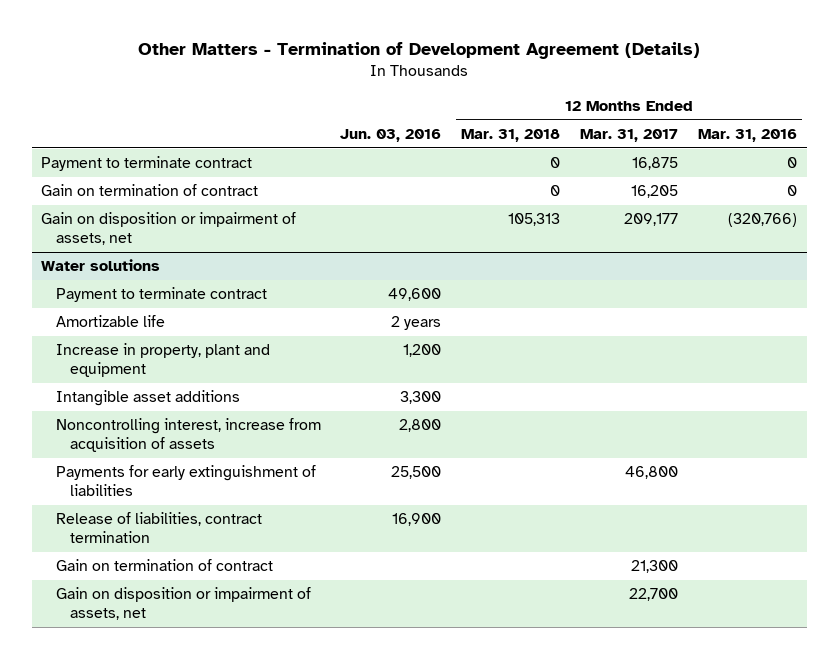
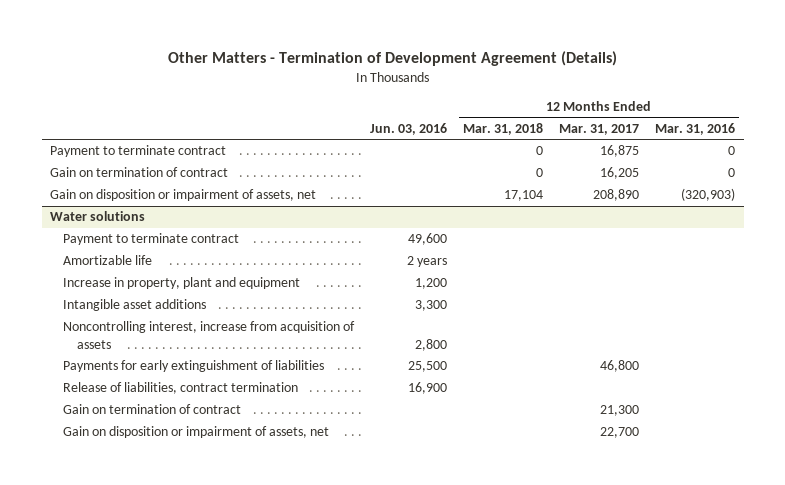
[508,213,561,227] 105,313 -> [504,190,544,202] 17,104
[623,213,678,227] 209,177 -> [593,189,640,202] 208,890
[727,213,797,228] (320,766) -> [681,188,736,202] (320,903)

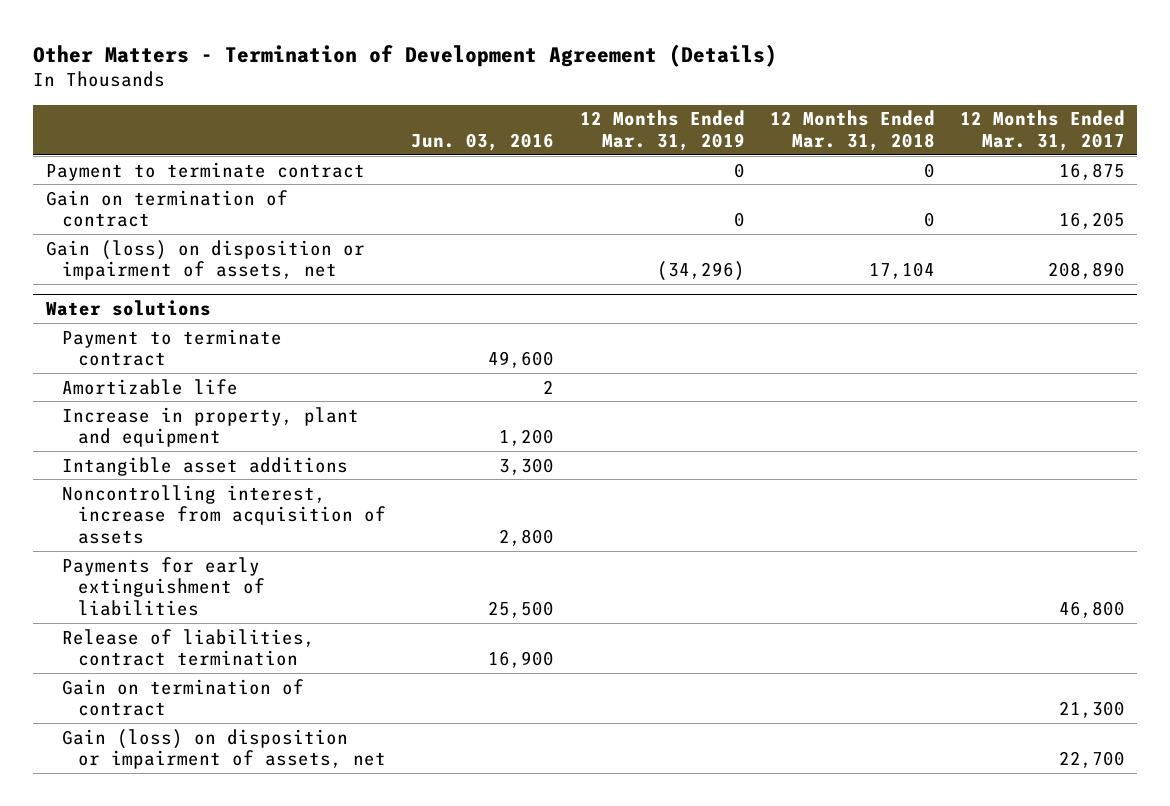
[655,122,736,135] Mar. 31, 2016 -> none
none -> [579,110,745,151] 12 Months Ended Mar. 31, 2019
[49,189,316,202] Gain on disposition or impairment of assets, net -> [45,239,365,281] Gain (loss) on disposition or impairment of assets, net
[407,256,448,268] 2 years -> [543,379,555,394] 2
[63,426,330,439] Gain on disposition or impairment of assets, net -> [61,728,387,770] Gain (loss) on disposition or impairment of assets, net

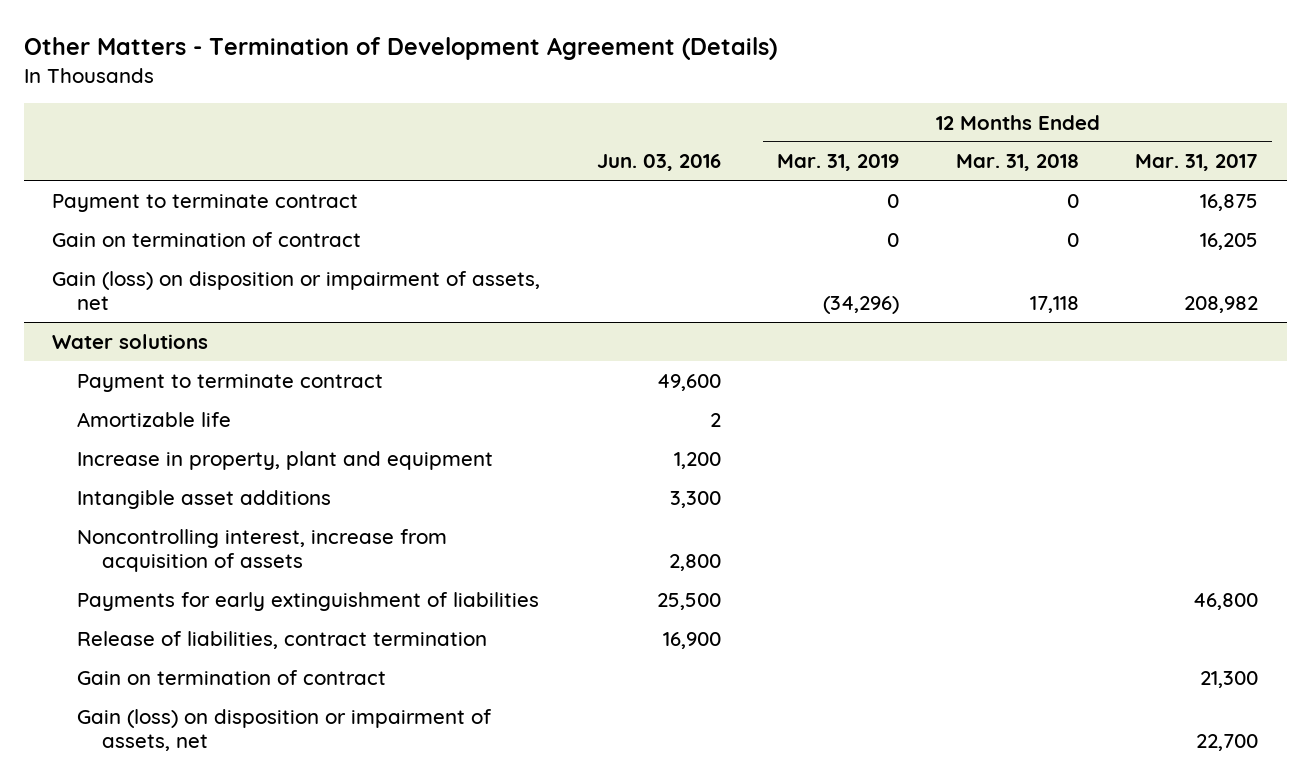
[868,262,935,280] 17,104 -> [1029,295,1079,313] 17,118
[1047,262,1125,280] 208,890 -> [1184,295,1259,313] 208,982

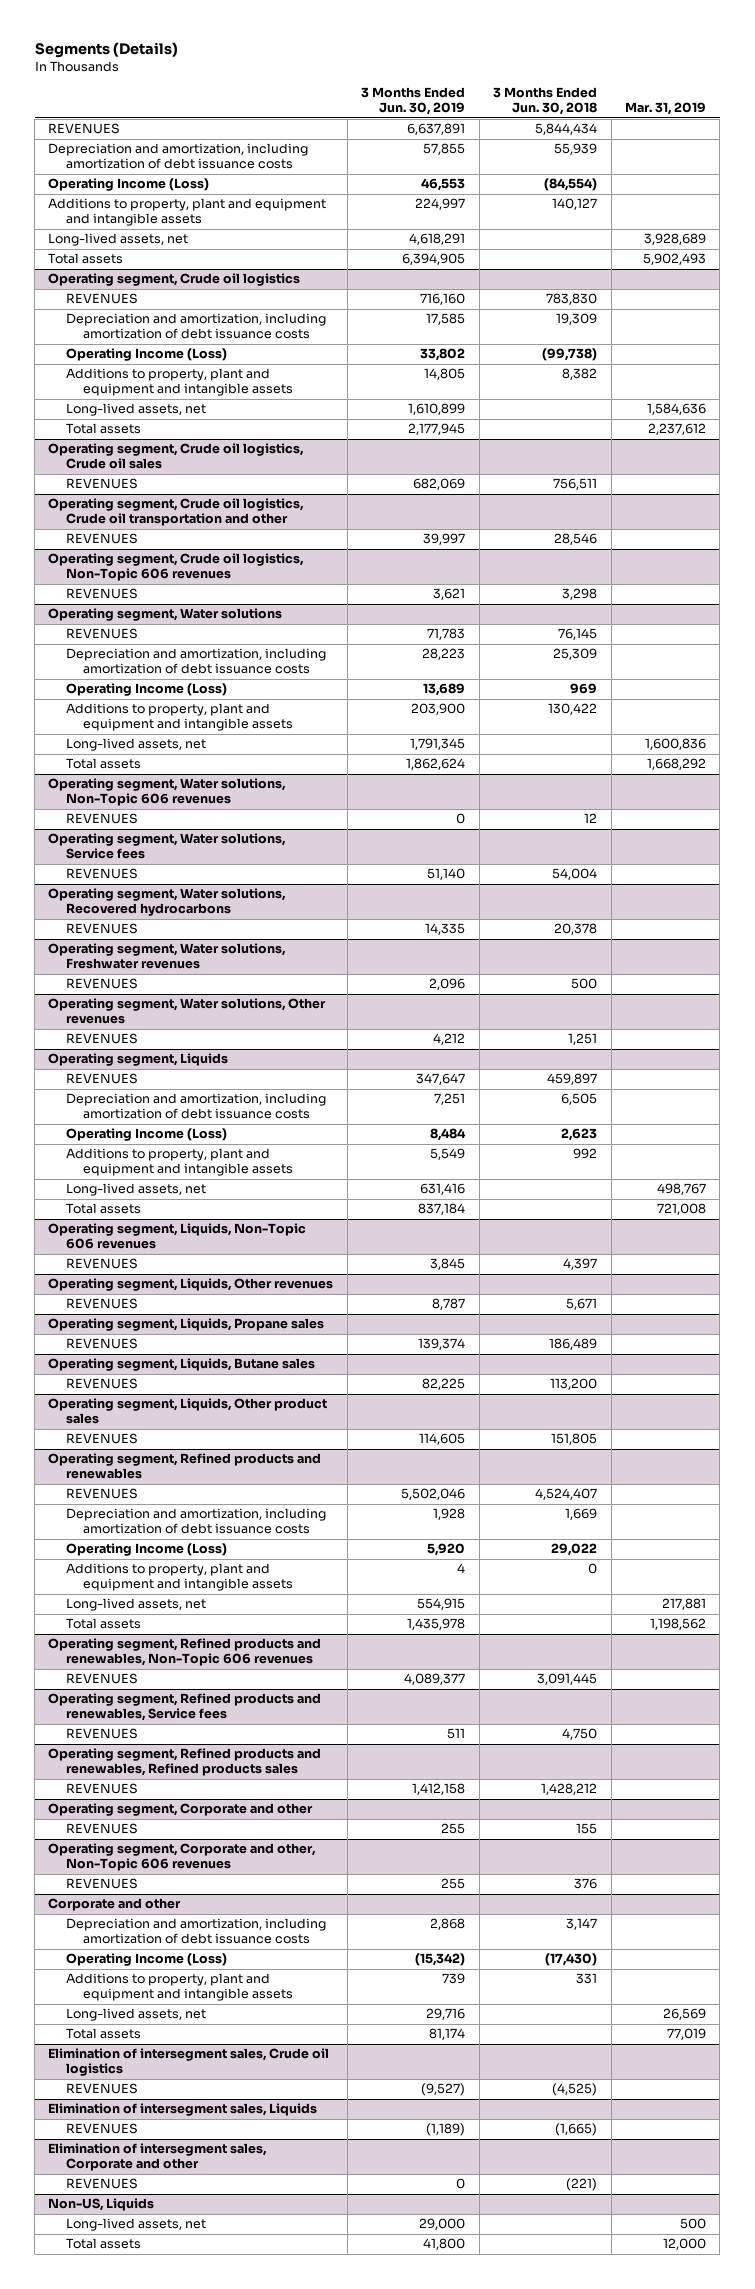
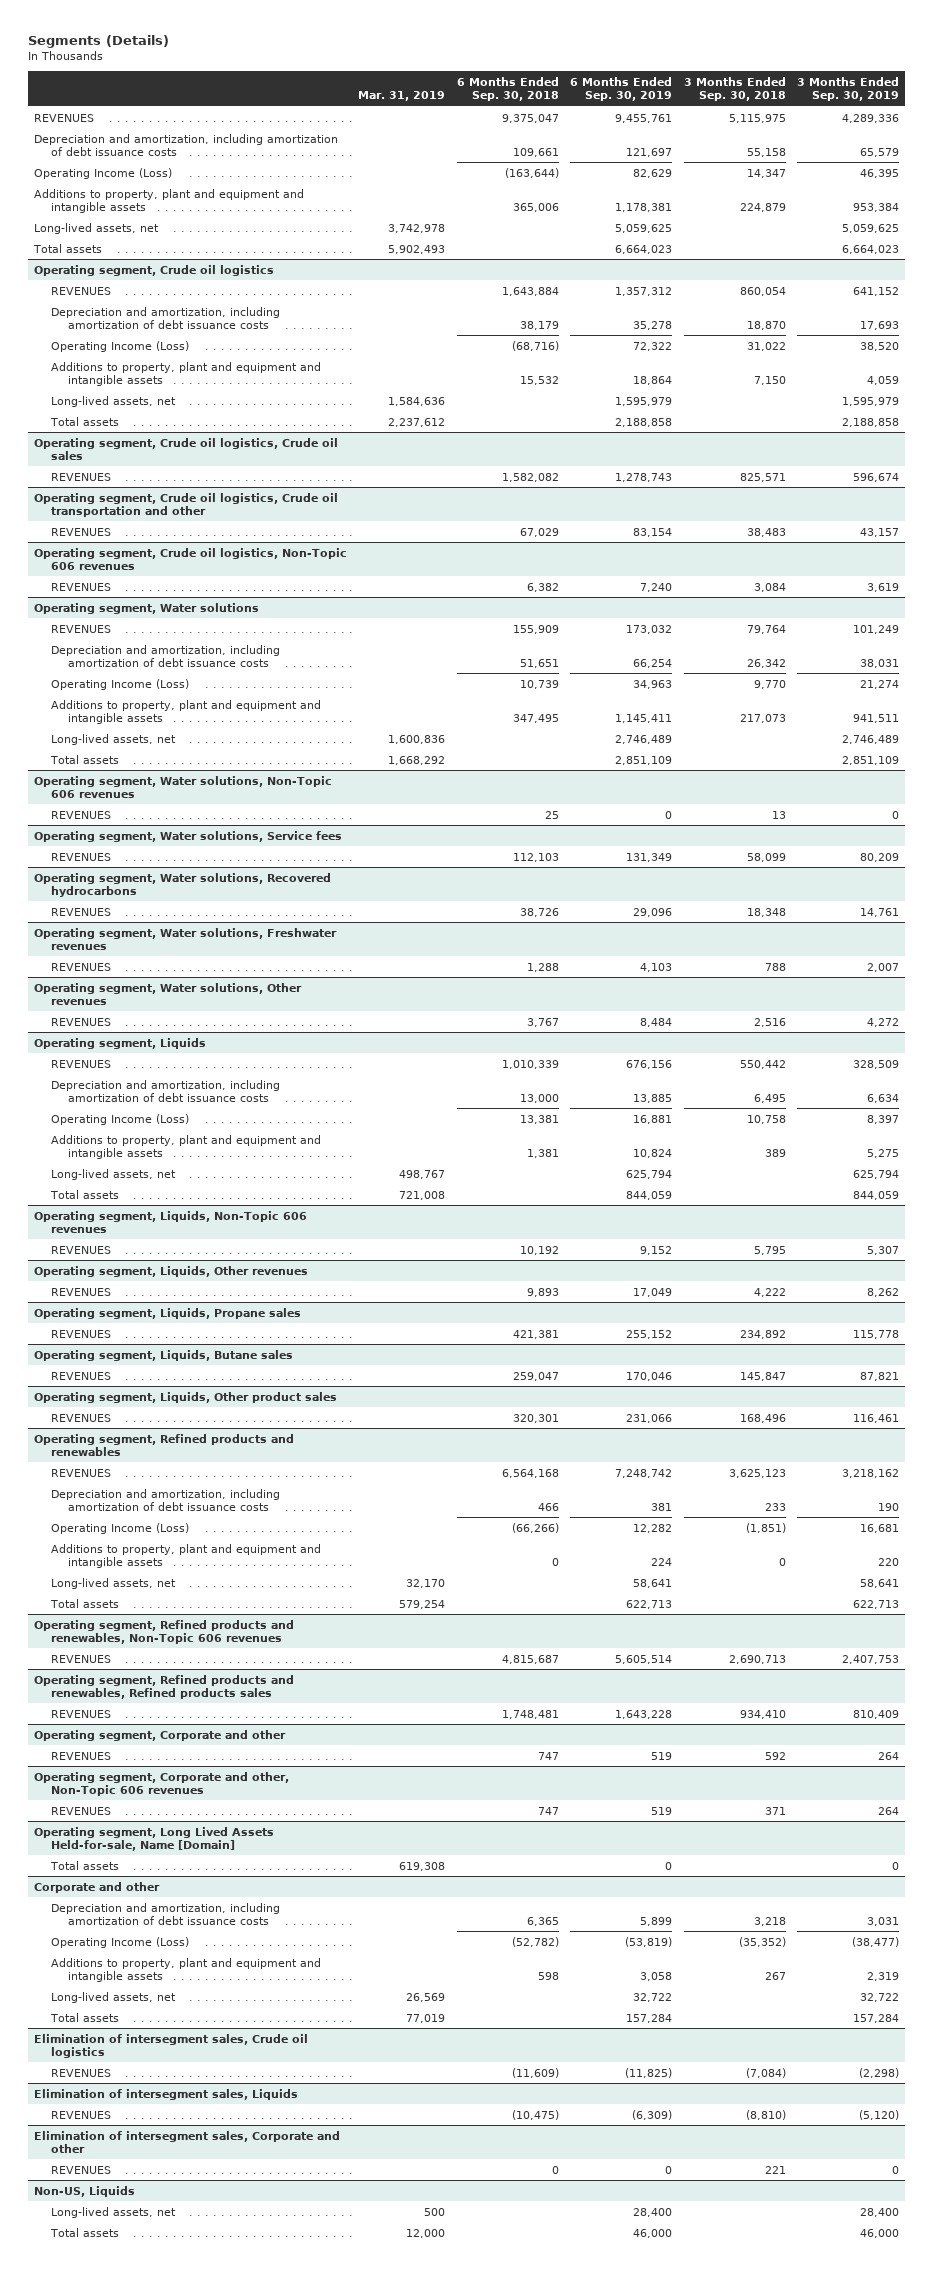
[361,87,466,116] 3 Months Ended Jun. 30, 2019 -> none
[493,87,598,116] 3 Months Ended Jun. 30, 2018 -> none
none -> [456,76,559,102] 6 Months Ended Sep. 30, 2018
none -> [570,76,673,102] 6 Months Ended Sep. 30, 2019
none -> [683,76,786,102] 3 Months Ended Sep. 30, 2018
none -> [796,76,899,102] 3 Months Ended Sep. 30, 2019
[644,233,707,246] 3,928,689 -> [388,223,446,233] 3,742,978
[662,1598,707,1611] 217,881 -> [406,1578,446,1588] 32,170
[650,1618,707,1631] 1,198,562 -> [399,1599,446,1609] 579,254
[48,1693,322,1722] Operating segment, Refined products and renewables, Service fees -> none
[65,1728,138,1740] REVENUES -> none
none -> [33,1826,274,1851] Operating segment, Long Lived Assets Held-for-sale, Name [Domain]
none -> [49,1860,119,1870] Total assets

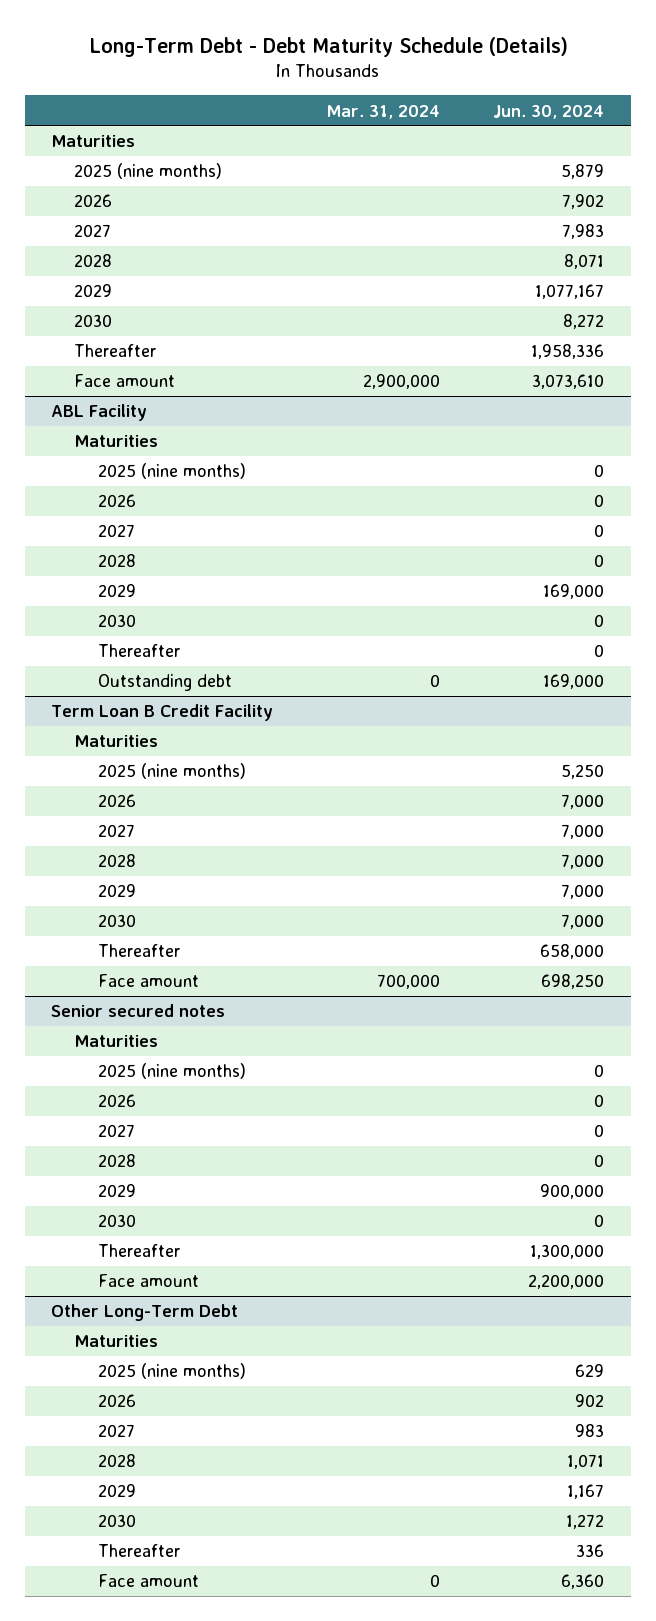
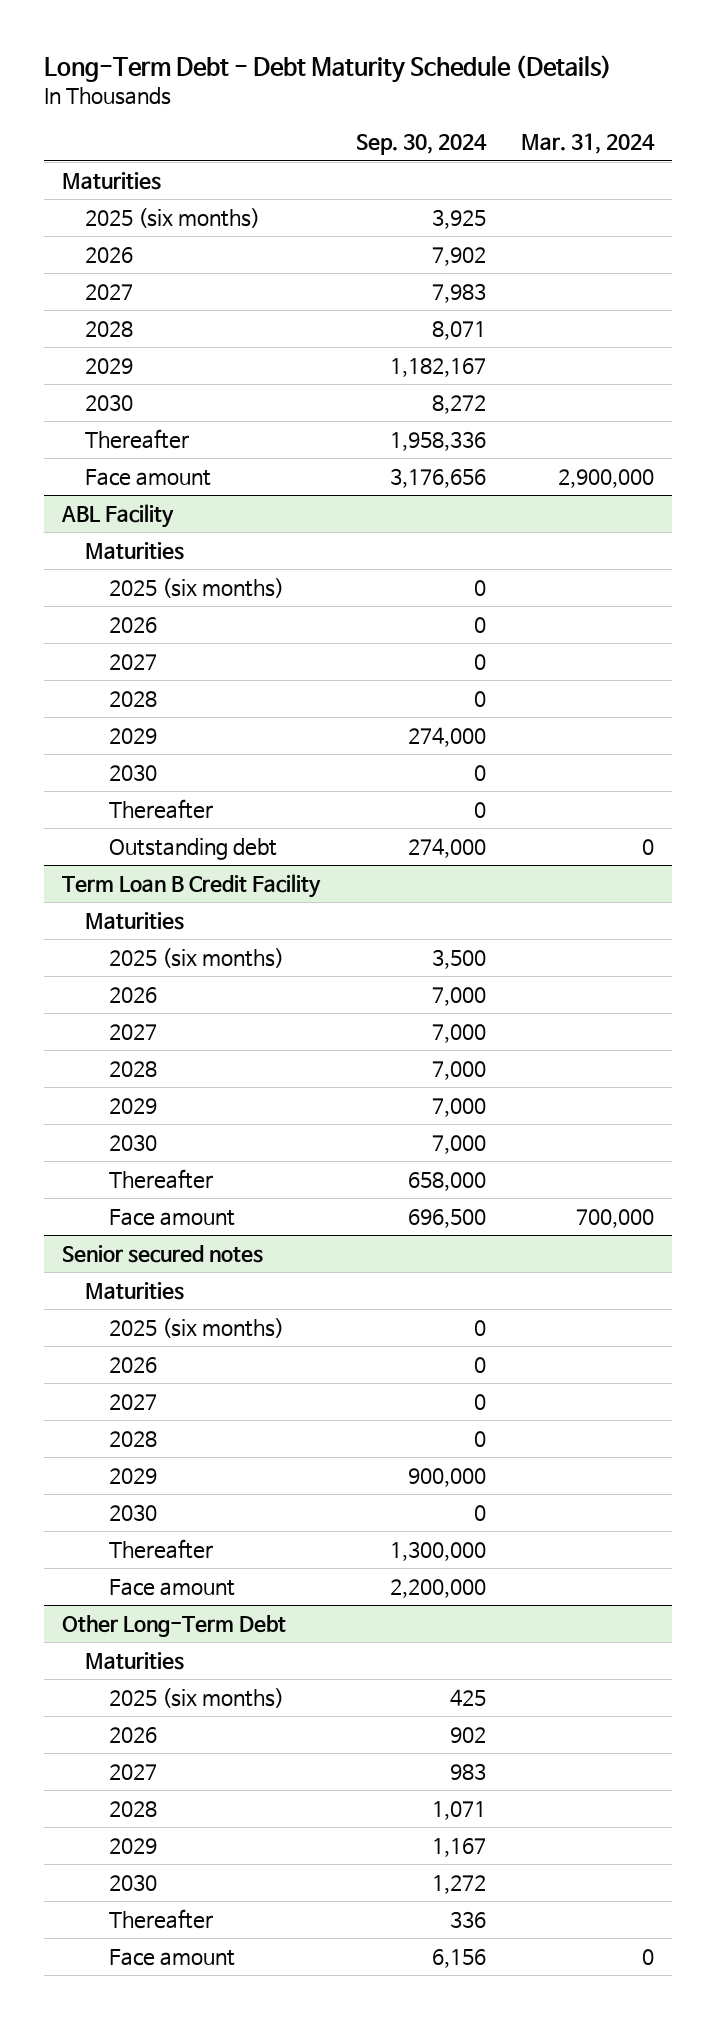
[493,104,605,119] Jun. 30, 2024 -> none
none -> [355,134,487,156] Sep. 30, 2024
[74,163,223,180] 2025 (nine months) -> [85,207,261,228] 2025 (six months)
[97,463,246,480] 2025 (nine months) -> [108,577,284,598] 2025 (six months)
[97,763,246,780] 2025 (nine months) -> [108,947,284,968] 2025 (six months)
[97,1063,246,1080] 2025 (nine months) -> [108,1317,284,1338] 2025 (six months)
[97,1363,246,1380] 2025 (nine months) -> [108,1687,284,1708] 2025 (six months)

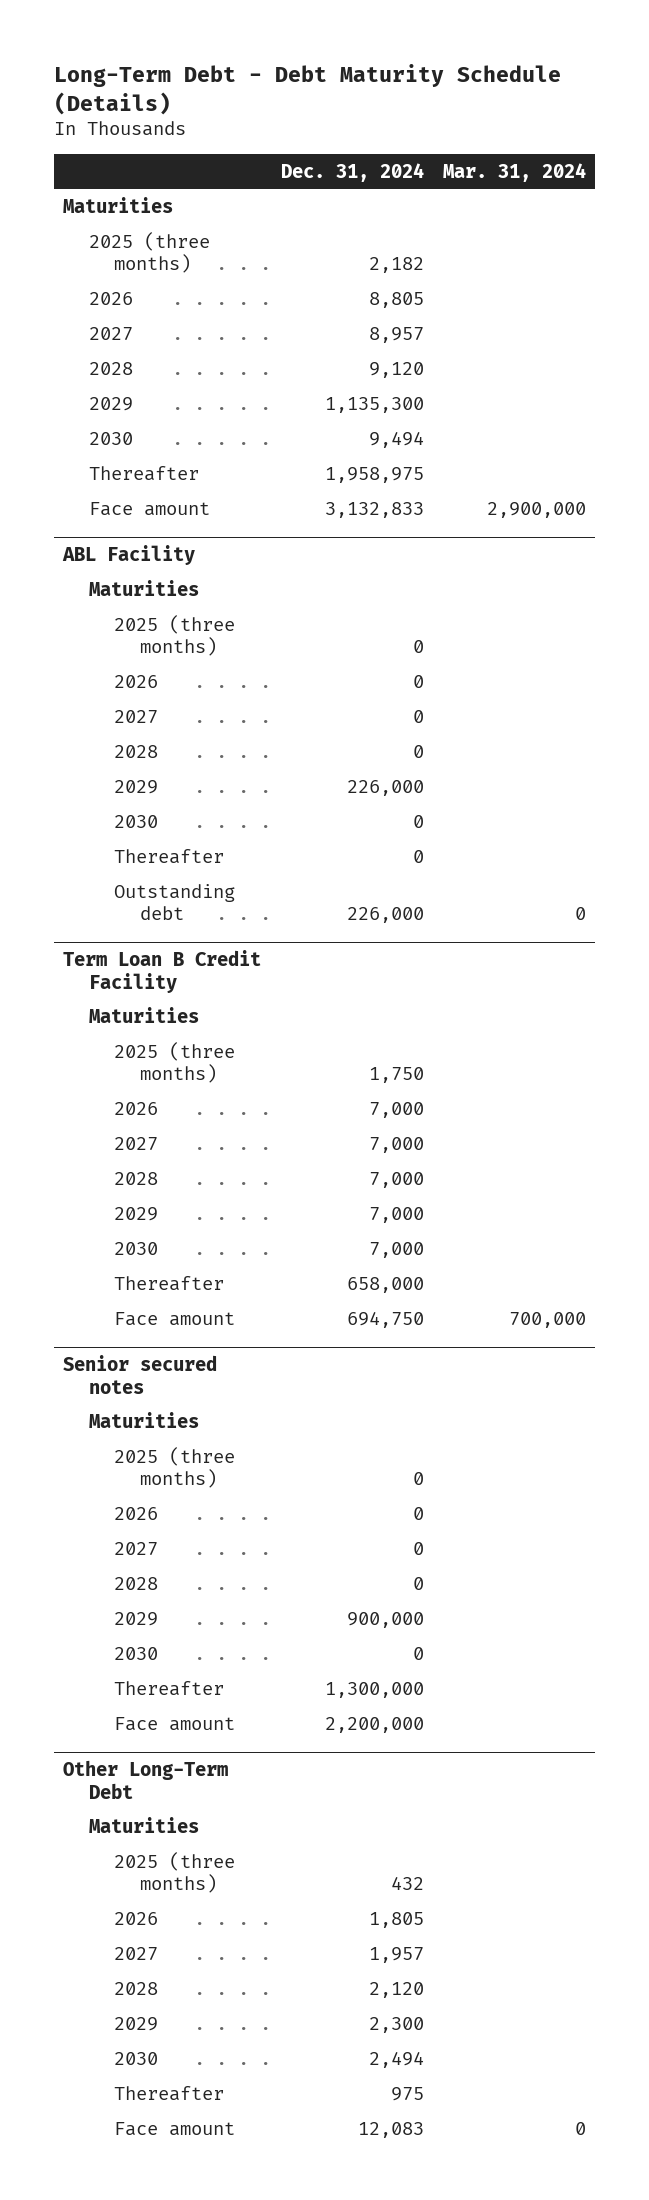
[355,134,487,156] Sep. 30, 2024 -> none
none -> [280,162,424,182] Dec. 31, 2024
[85,207,261,228] 2025 (six months) -> [88,231,210,274] 2025 (three months)
[108,577,284,598] 2025 (six months) -> [114,614,236,657] 2025 (three months)
[108,947,284,968] 2025 (six months) -> [114,1041,236,1084] 2025 (three months)
[108,1317,284,1338] 2025 (six months) -> [114,1446,236,1489] 2025 (three months)
[108,1687,284,1708] 2025 (six months) -> [114,1851,236,1894] 2025 (three months)

